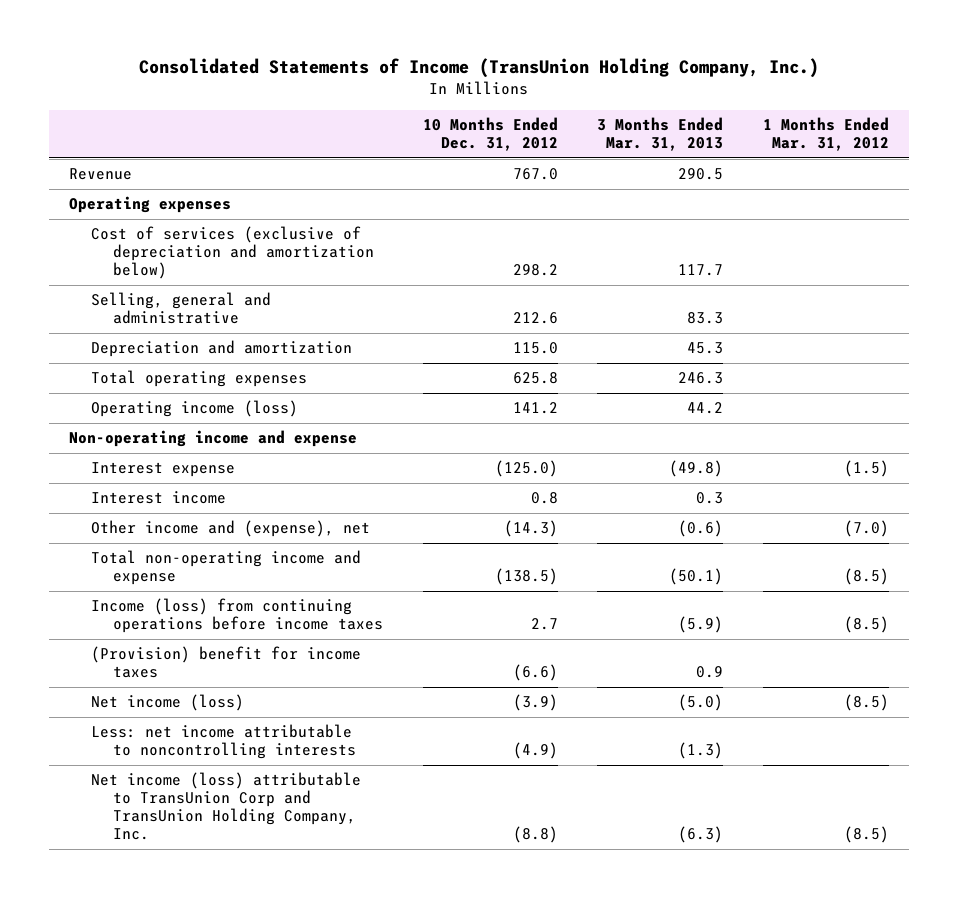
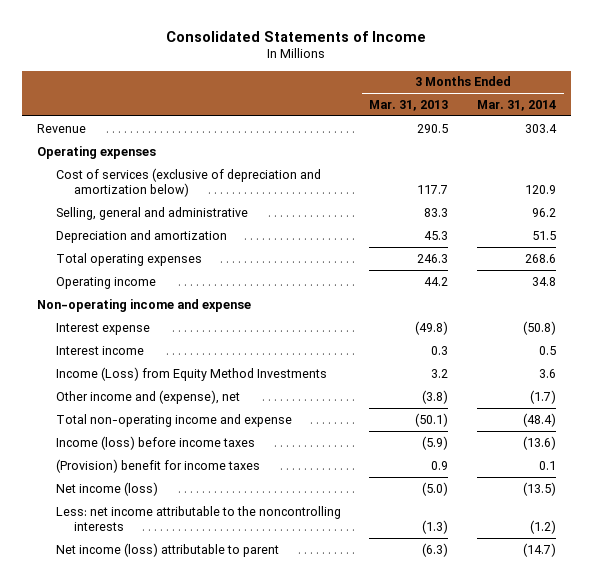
[139,58,820,79] Consolidated Statements of Income (TransUnion Holding Company, Inc.) -> [166,30,427,42] Consolidated Statements of Income
[422,117,558,152] 10 Months Ended Dec. 31, 2012 -> none
[763,117,890,152] 1 Months Ended Mar. 31, 2012 -> none
none -> [477,100,557,112] Mar. 31, 2014
[91,400,299,418] Operating income (loss) -> [55,276,156,289] Operating income
none -> [55,366,327,381] Income (Loss) from Equity Method Investments
[678,520,724,538] (0.6) -> [422,389,449,404] (3.8)
[91,598,383,634] Income (loss) from continuing operations before income taxes -> [55,435,255,450] Income (loss) before income taxes
[91,724,356,760] Less: net income attributable to noncontrolling interests -> [55,505,341,532] Less: net income attributable to the noncontrolling interests
[91,772,362,841] Net income (loss) attributable to TransUnion Corp and TransUnion Holding Company, Inc. -> [55,542,279,557] Net income (loss) attributable to parent

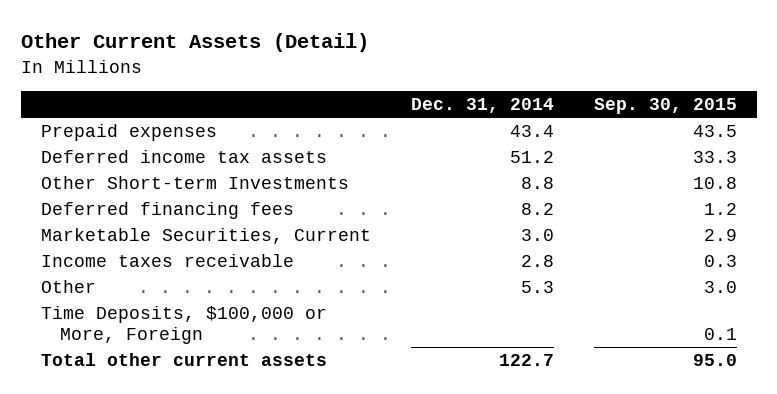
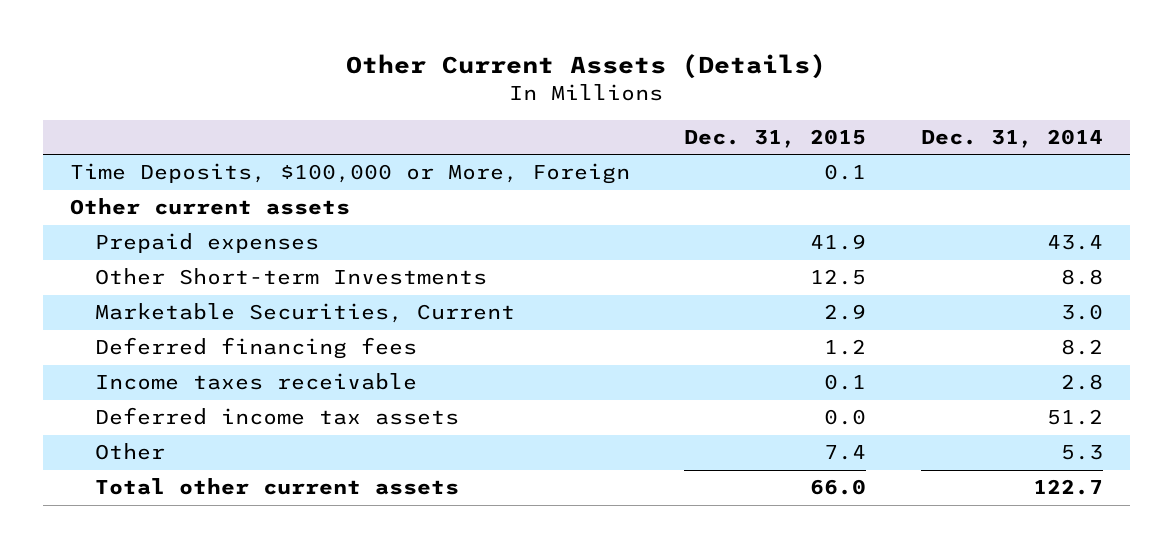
[20,33,369,53] Other Current Assets (Detail) -> [346,54,827,80] Other Current Assets (Details)
[593,97,737,114] Sep. 30, 2015 -> none
none -> [684,129,867,149] Dec. 31, 2015
[40,306,327,345] Time Deposits, $100,000 or More, Foreign -> [69,163,630,185] Time Deposits, $100,000 or More, Foreign
none -> [69,198,350,216] Other current assets
[40,202,294,220] Deferred financing fees -> [94,337,417,360] Deferred financing fees
[40,150,327,164] Deferred income tax assets -> [94,407,459,426] Deferred income tax assets

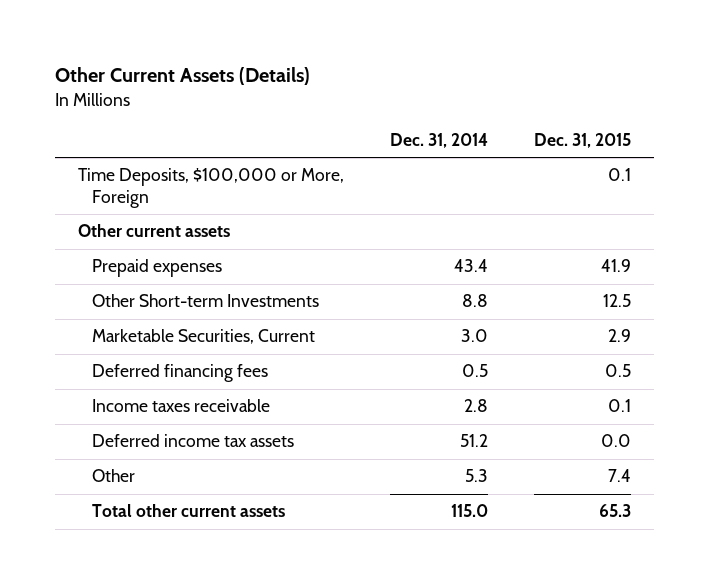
[824,339,867,356] 1.2 -> [604,364,631,378] 0.5
[1060,339,1103,356] 8.2 -> [462,364,489,378] 0.5
[810,479,867,496] 66.0 -> [598,504,631,518] 65.3
[1032,479,1103,496] 122.7 -> [451,504,489,518] 115.0

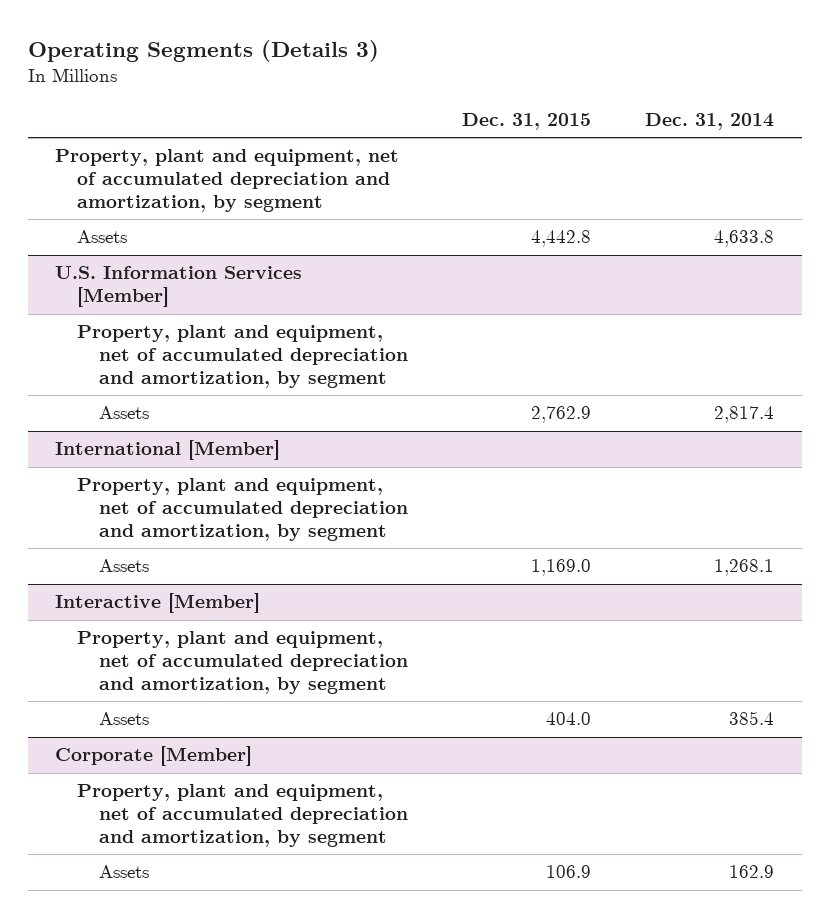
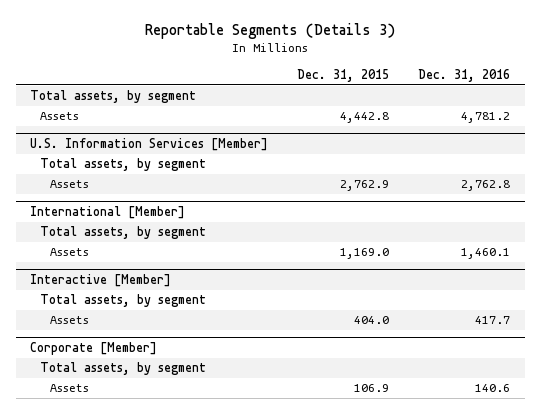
[27,39,379,62] Operating Segments (Details 3) -> [145,23,396,40] Reportable Segments (Details 3)
[645,112,775,130] Dec. 31, 2014 -> none
none -> [418,68,511,82] Dec. 31, 2016
[54,149,399,213] Property, plant and equipment, net of accumulated depreciation and amortization, by segment -> [30,90,197,104] Total assets, by segment
[76,325,409,389] Property, plant and equipment, net of accumulated depreciation and amortization, by segment -> [39,158,206,172] Total assets, by segment
[76,478,409,542] Property, plant and equipment, net of accumulated depreciation and amortization, by segment -> [39,226,206,240] Total assets, by segment
[76,631,409,695] Property, plant and equipment, net of accumulated depreciation and amortization, by segment -> [39,294,206,308] Total assets, by segment
[76,784,409,848] Property, plant and equipment, net of accumulated depreciation and amortization, by segment -> [39,362,206,376] Total assets, by segment

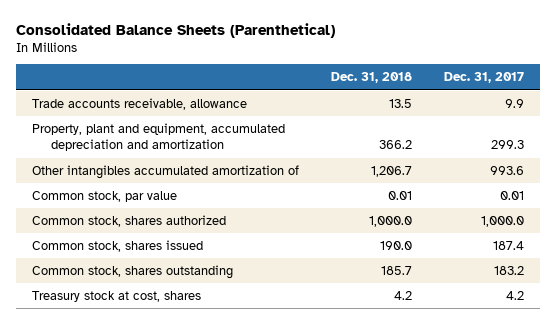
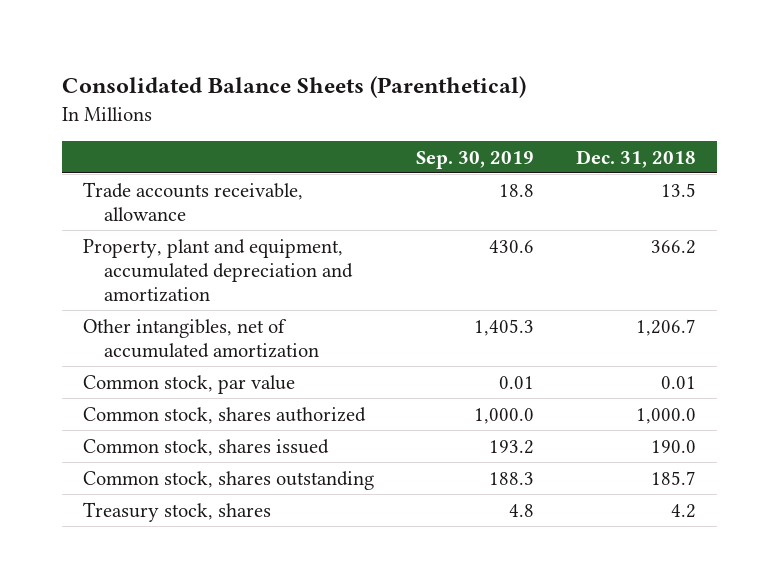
[444,72,525,84] Dec. 31, 2017 -> none
none -> [415,150,534,169] Sep. 30, 2019
[31,164,299,179] Other intangibles accumulated amortization of -> [82,318,320,358] Other intangibles, net of accumulated amortization
[31,290,201,302] Treasury stock at cost, shares -> [82,501,271,522] Treasury stock, shares

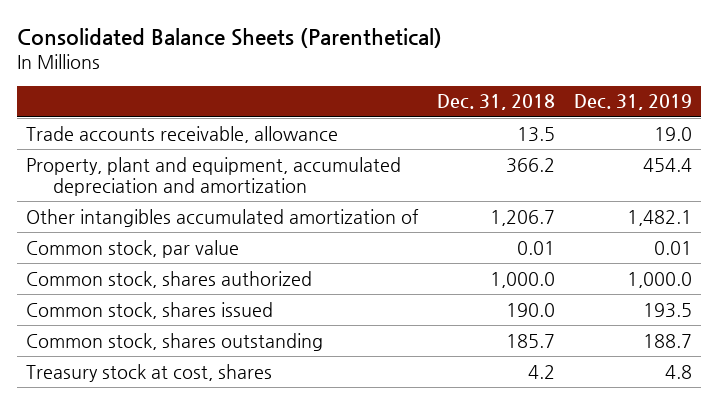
[415,150,534,169] Sep. 30, 2019 -> none
none -> [573,94,692,111] Dec. 31, 2019
[82,318,320,358] Other intangibles, net of accumulated amortization -> [25,208,419,227] Other intangibles accumulated amortization of
[82,501,271,522] Treasury stock, shares -> [25,363,272,382] Treasury stock at cost, shares

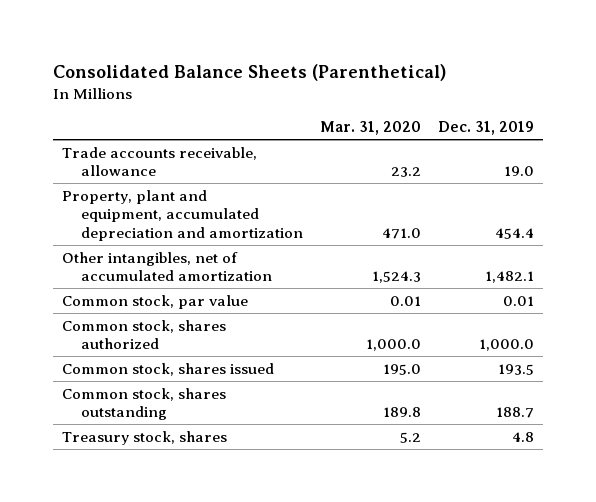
[437,94,556,111] Dec. 31, 2018 -> none
none -> [319,121,421,136] Mar. 31, 2020
[25,208,419,227] Other intangibles accumulated amortization of -> [61,251,272,282] Other intangibles, net of accumulated amortization
[25,363,272,382] Treasury stock at cost, shares -> [61,430,227,445] Treasury stock, shares

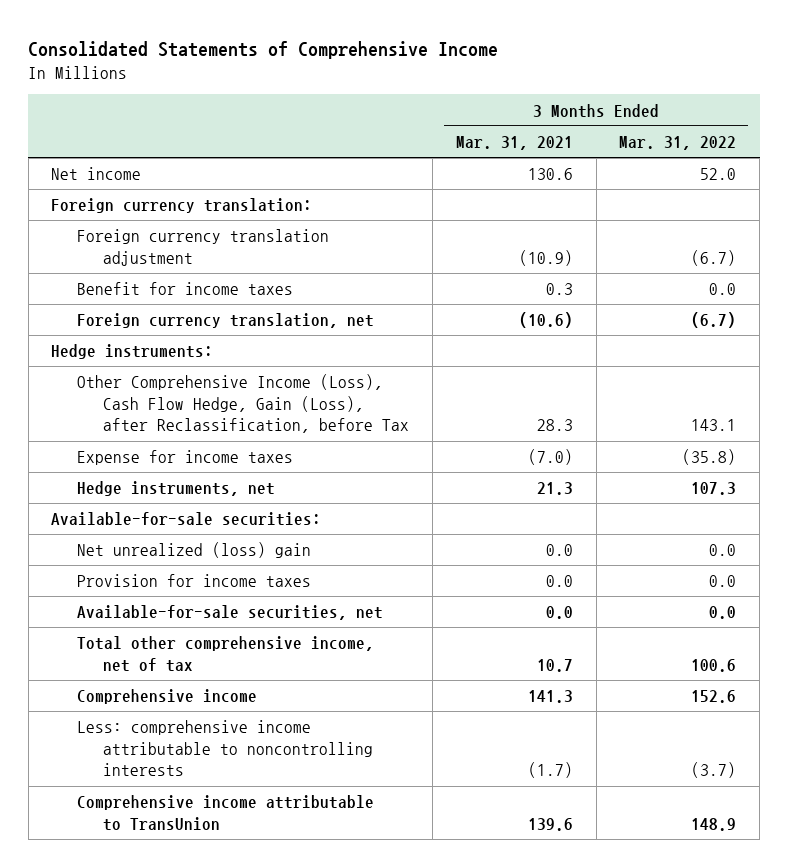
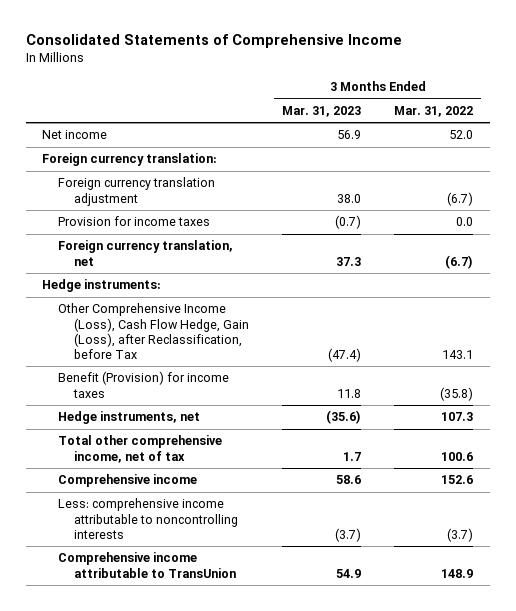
[455,136,573,151] Mar. 31, 2021 -> none
none -> [282,105,362,117] Mar. 31, 2023
[77,282,294,296] Benefit for income taxes -> none
[77,574,312,588] Provision for income taxes -> [58,216,211,227] Provision for income taxes
[77,450,294,466] Expense for income taxes -> [58,371,230,398] Benefit (Provision) for income taxes
[51,512,322,527] Available-for-sale securities: -> none
[77,542,312,559] Net unrealized (loss) gain -> none
[77,605,384,621] Available-for-sale securities, net -> none

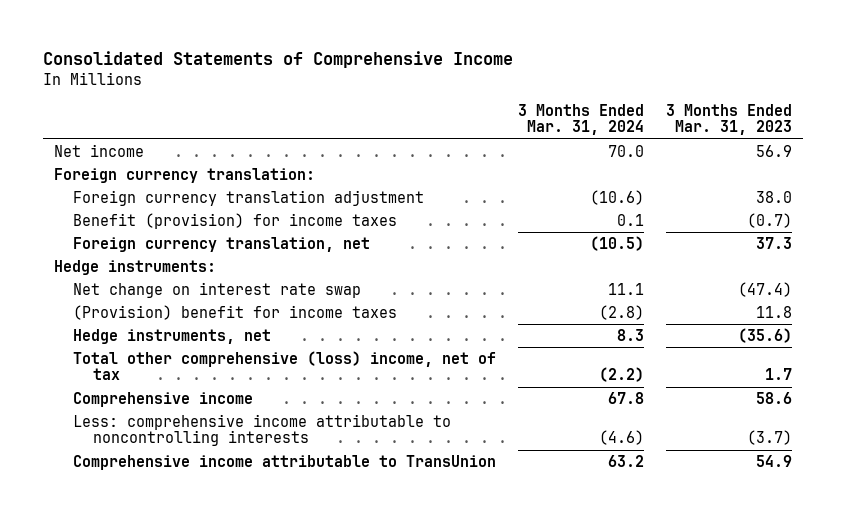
[394,105,474,117] Mar. 31, 2022 -> none
none -> [518,103,645,136] 3 Months Ended Mar. 31, 2024
[58,216,211,227] Provision for income taxes -> [73,212,398,229] Benefit (provision) for income taxes
[58,303,250,359] Other Comprehensive Income (Loss), Cash Flow Hedge, Gain (Loss), after Reclassification, before Tax -> [73,281,362,298] Net change on interest rate swap
[58,371,230,398] Benefit (Provision) for income taxes -> [73,304,398,320] (Provision) benefit for income taxes
[58,435,223,463] Total other comprehensive income, net of tax -> [73,350,497,381] Total other comprehensive (loss) income, net of tax

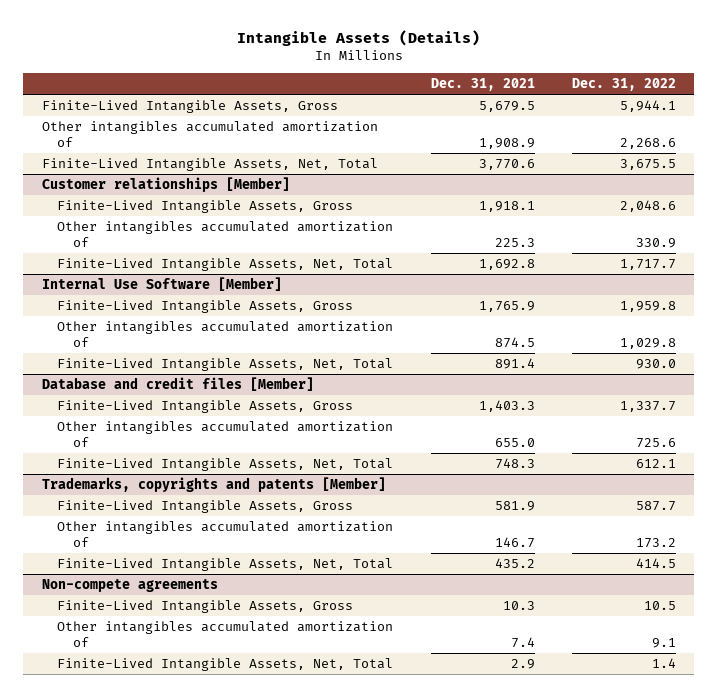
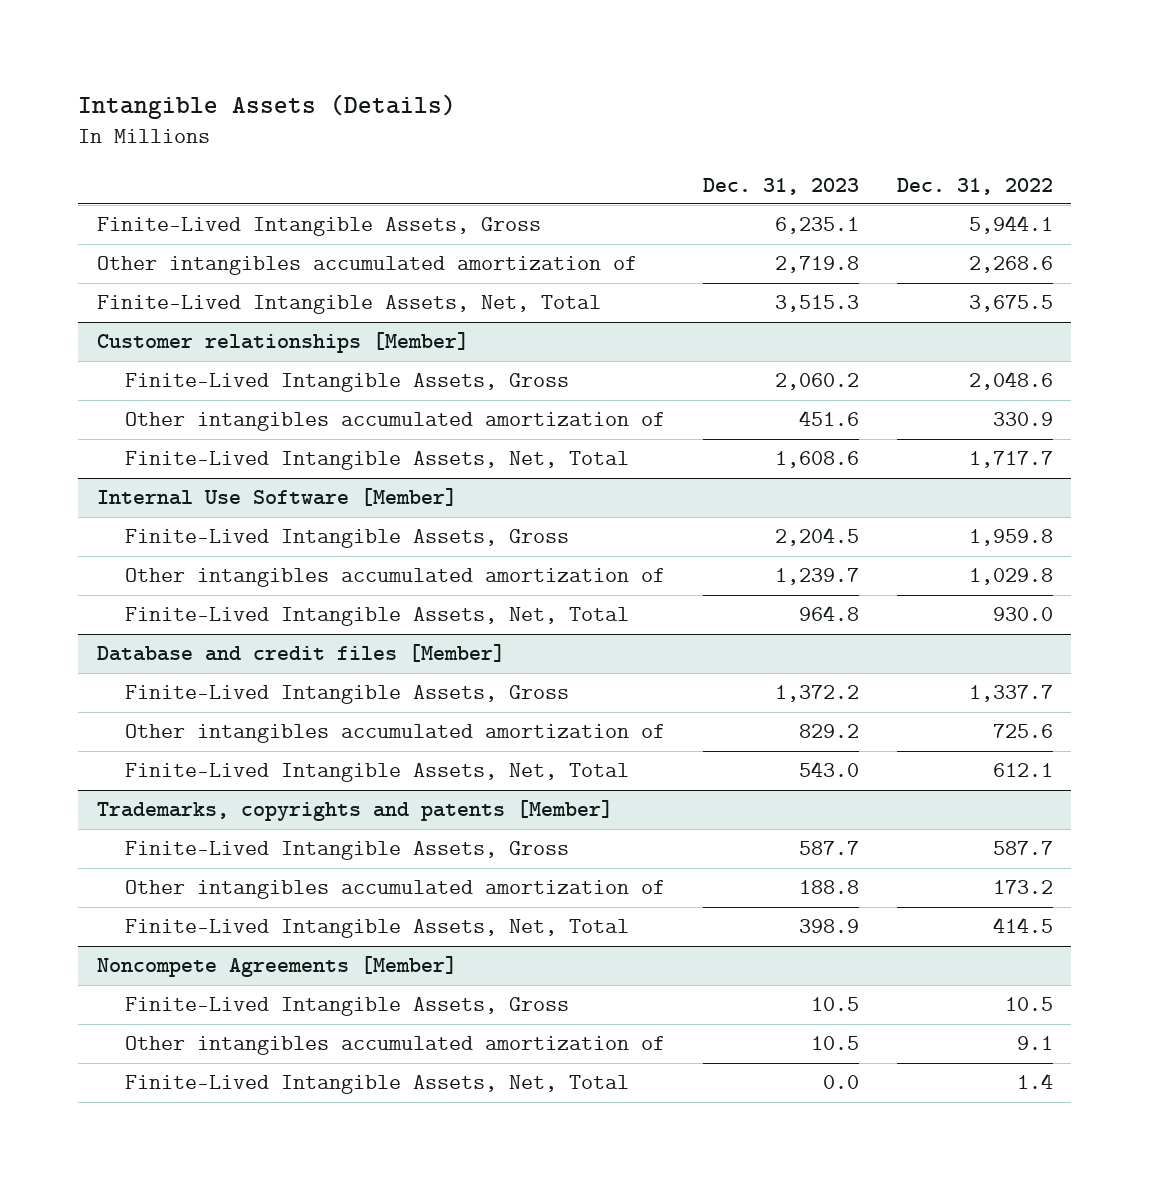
[430,78,535,92] Dec. 31, 2021 -> none
none -> [702,177,859,195] Dec. 31, 2023
[41,579,218,593] Non-compete agreements -> [96,956,457,978] Noncompete Agreements [Member]

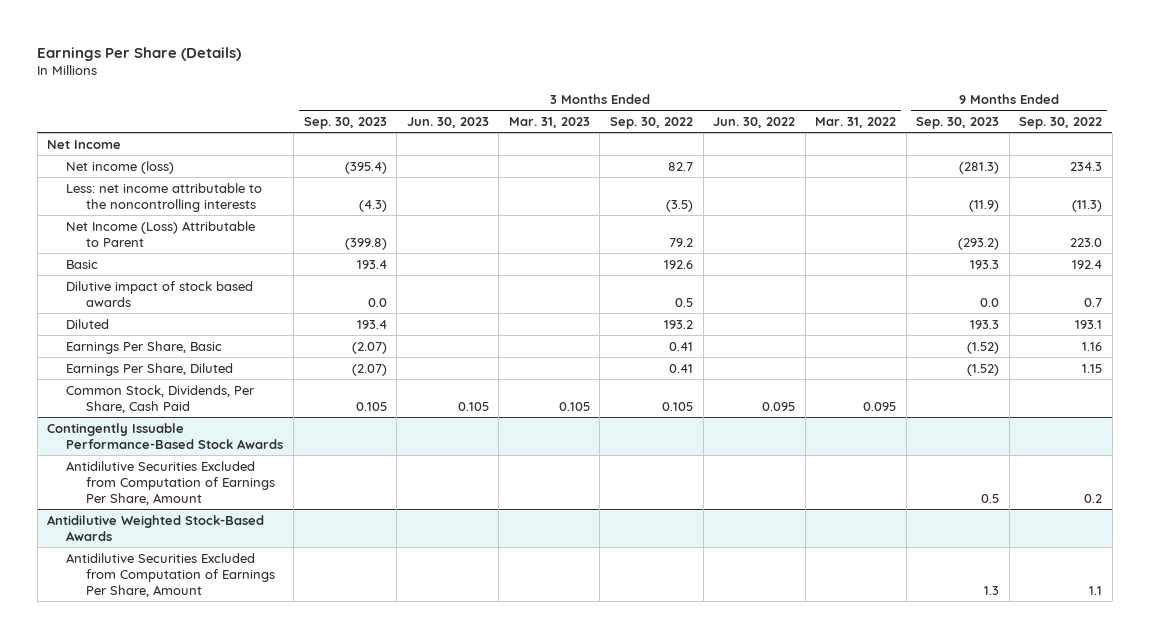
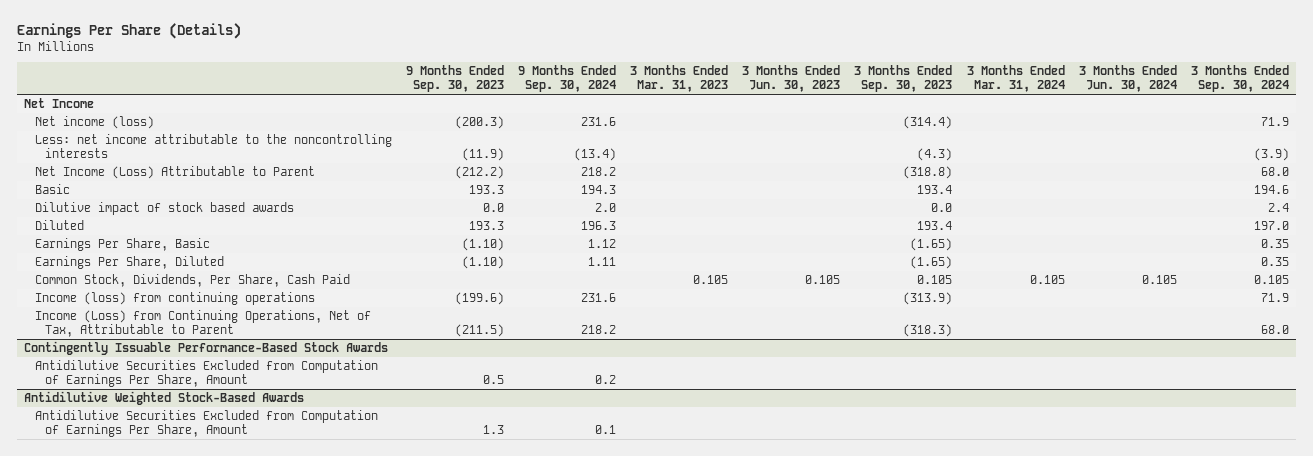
[609,117,693,130] Sep. 30, 2022 -> none
[713,117,796,129] Jun. 30, 2022 -> none
[815,117,897,129] Mar. 31, 2022 -> none
[1019,117,1103,130] Sep. 30, 2022 -> none
none -> [517,65,616,93] 9 Months Ended Sep. 30, 2024
none -> [966,65,1065,93] 3 Months Ended Mar. 31, 2024
none -> [1078,65,1177,93] 3 Months Ended Jun. 30, 2024
none -> [1190,65,1289,93] 3 Months Ended Sep. 30, 2024
[344,161,387,174] (395.4) -> [903,116,953,130] (314.4)
[959,161,1000,174] (281.3) -> [454,116,504,130] (200.3)
[344,237,387,250] (399.8) -> [903,166,953,180] (318.8)
[958,237,1000,250] (293.2) -> [454,166,504,180] (212.2)
[351,341,387,354] (2.07) -> [910,238,953,252] (1.65)
[967,341,1000,354] (1.52) -> [461,238,504,252] (1.10)
[351,363,387,376] (2.07) -> [910,256,953,270] (1.65)
[967,363,1000,376] (1.52) -> [461,256,504,270] (1.10)
none -> [34,292,315,306] Income (loss) from continuing operations
none -> [34,310,371,337] Income (Loss) from Continuing Operations, Net of Tax, Attributable to Parent

